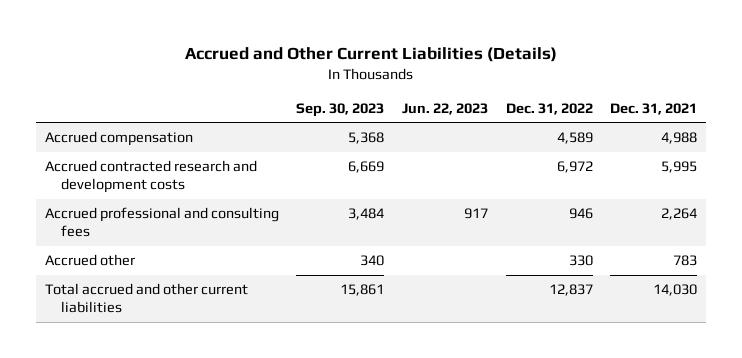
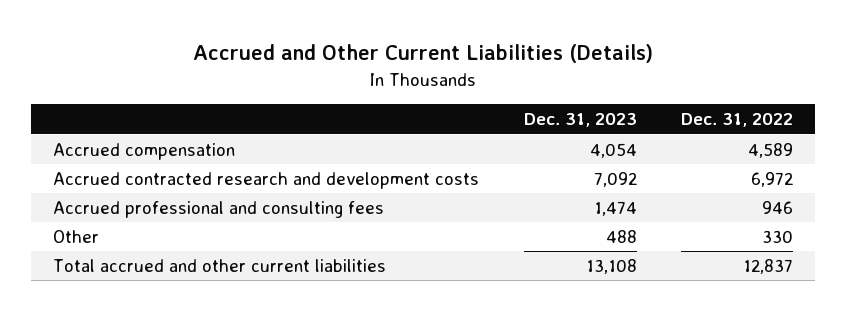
[296,102,385,117] Sep. 30, 2023 -> none
[402,102,489,115] Jun. 22, 2023 -> none
[610,102,698,115] Dec. 31, 2021 -> none
none -> [523,113,637,128] Dec. 31, 2023
[44,254,135,267] Accrued other -> [53,229,100,243] Other

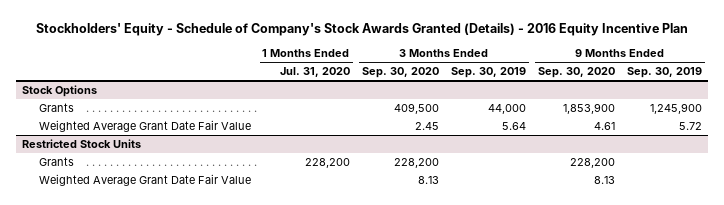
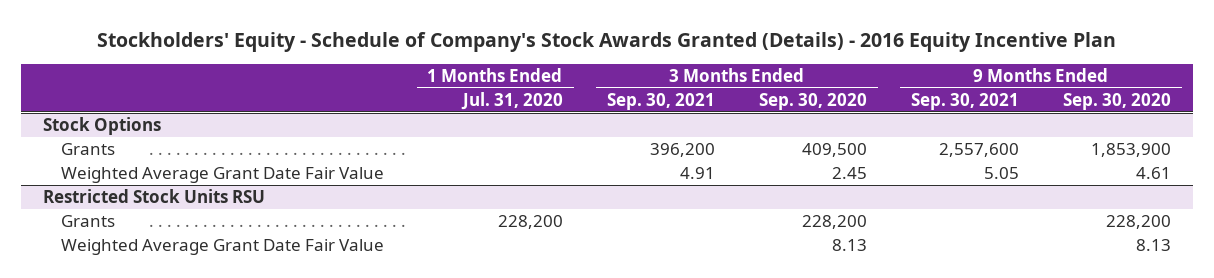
[450,67,526,79] Sep. 30, 2019 -> none
[626,67,702,79] Sep. 30, 2019 -> none
none -> [606,93,715,111] Sep. 30, 2021
none -> [911,93,1020,111] Sep. 30, 2021
[22,138,142,148] Restricted Stock Units -> [42,189,265,204] Restricted Stock Units RSU

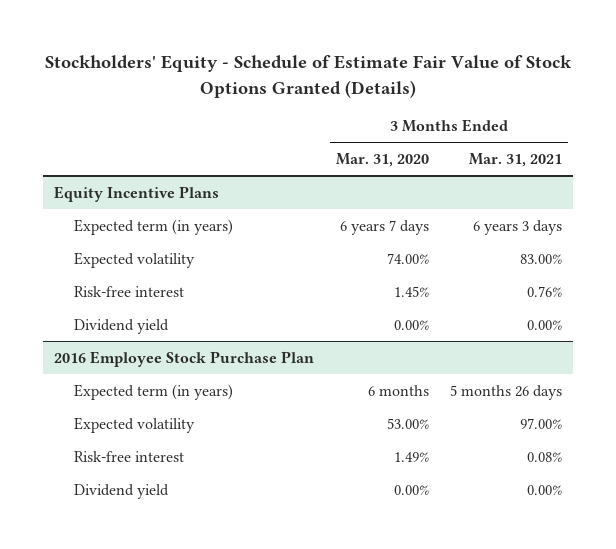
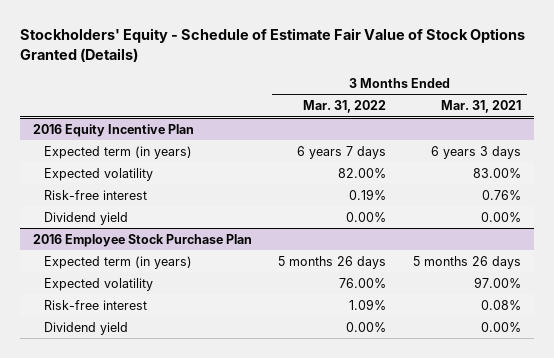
[335,152,429,167] Mar. 31, 2020 -> none
none -> [303,100,387,114] Mar. 31, 2022
[53,185,219,202] Equity Incentive Plans -> [33,123,195,137] 2016 Equity Incentive Plan

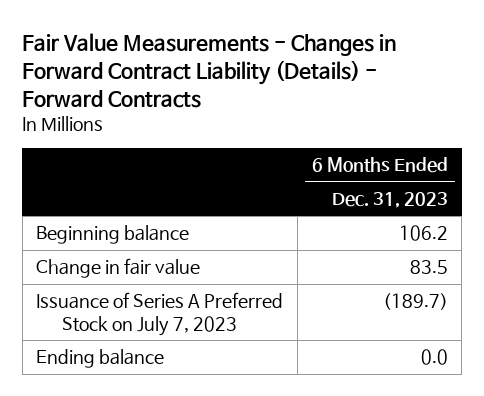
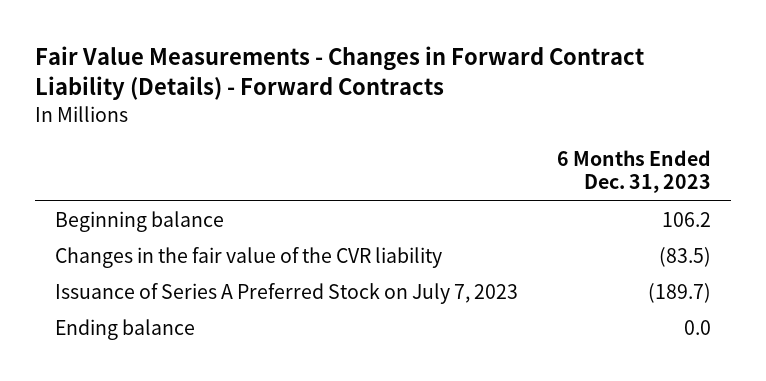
[36,258,201,279] Change in fair value -> [55,247,443,269] Changes in the fair value of the CVR liability
[409,260,448,275] 83.5 -> [659,247,712,268] (83.5)

